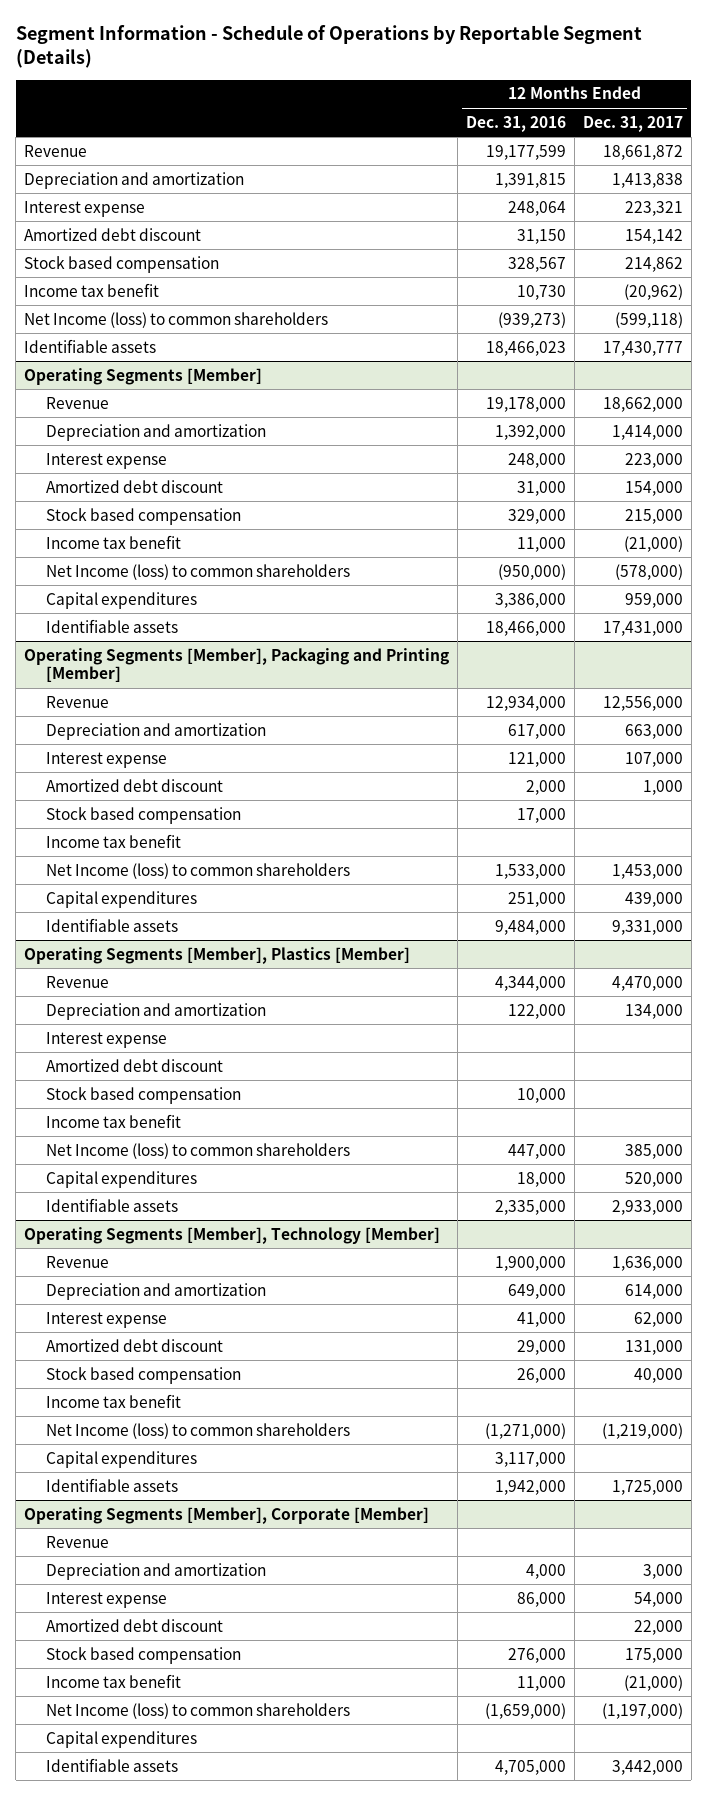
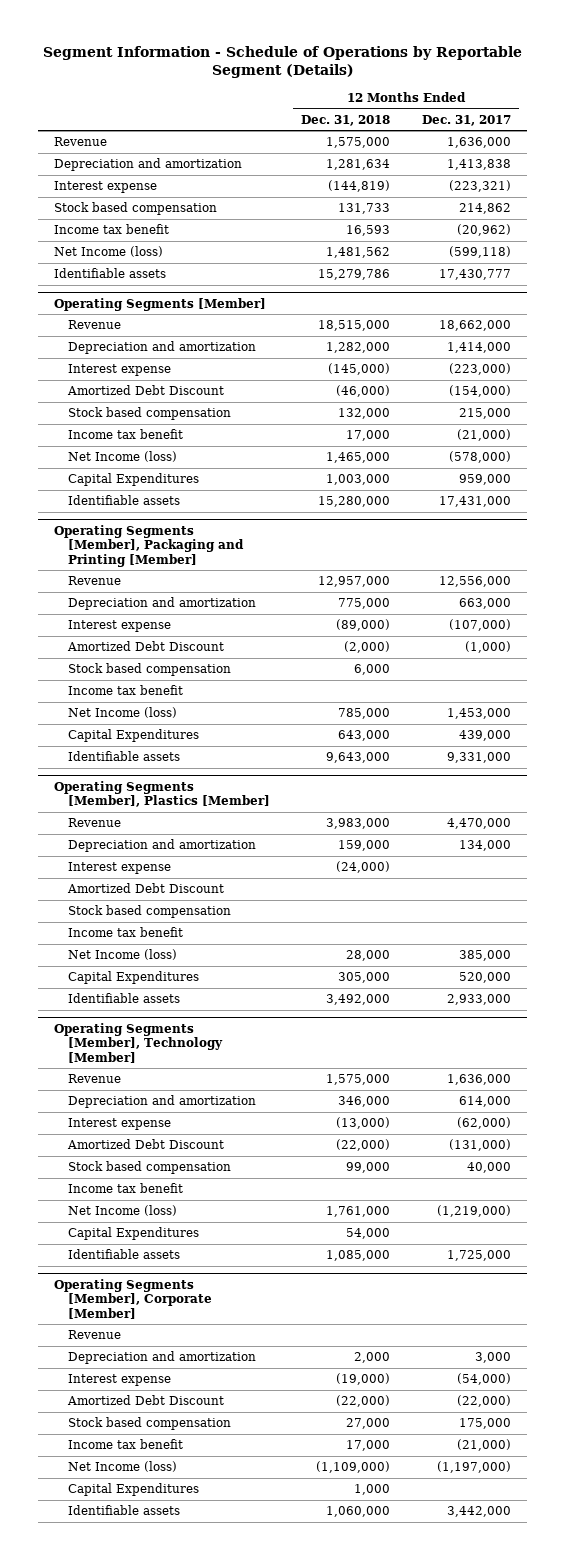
[466,115,567,132] Dec. 31, 2016 -> none
none -> [301,114,391,126] Dec. 31, 2018
[603,144,684,160] 18,661,872 -> [446,137,511,149] 1,636,000
[24,227,202,241] Amortized debt discount -> none
[625,200,684,216] 223,321 -> [448,180,511,193] (223,321)
[24,311,329,328] Net Income (loss) to common shareholders -> [54,246,164,258] Net Income (loss)
[625,452,684,468] 223,000 -> [448,363,511,376] (223,000)
[46,479,224,493] Amortized debt discount -> [66,385,224,396] Amortized Debt Discount
[625,480,684,496] 154,000 -> [448,385,511,398] (154,000)
[46,563,351,580] Net Income (loss) to common shareholders -> [67,451,177,463] Net Income (loss)
[46,591,198,609] Capital expenditures -> [67,473,199,487] Capital Expenditures
[625,751,684,767] 107,000 -> [448,619,511,632] (107,000)
[46,778,224,792] Amortized debt discount -> [66,641,224,652] Amortized Debt Discount
[643,779,684,795] 1,000 -> [464,641,511,654] (1,000)
[46,862,351,879] Net Income (loss) to common shareholders -> [67,707,177,719] Net Income (loss)
[46,890,198,908] Capital expenditures -> [67,729,199,743] Capital Expenditures
[46,1058,224,1072] Amortized debt discount -> [66,883,224,894] Amortized Debt Discount
[46,1142,351,1159] Net Income (loss) to common shareholders -> [67,949,177,961] Net Income (loss)
[46,1170,198,1188] Capital expenditures -> [67,971,199,985] Capital Expenditures
[634,1311,684,1327] 62,000 -> [456,1117,511,1130] (62,000)
[46,1338,224,1352] Amortized debt discount -> [66,1139,224,1150] Amortized Debt Discount
[625,1339,684,1355] 131,000 -> [448,1139,511,1152] (131,000)
[46,1422,351,1439] Net Income (loss) to common shareholders -> [67,1205,177,1217] Net Income (loss)
[46,1450,198,1468] Capital expenditures -> [67,1227,199,1241] Capital Expenditures
[634,1591,684,1607] 54,000 -> [456,1373,511,1386] (54,000)
[46,1618,224,1632] Amortized debt discount -> [66,1395,224,1406] Amortized Debt Discount
[634,1619,684,1635] 22,000 -> [456,1395,511,1408] (22,000)
[46,1702,351,1719] Net Income (loss) to common shareholders -> [67,1461,177,1473] Net Income (loss)
[46,1730,198,1748] Capital expenditures -> [67,1483,199,1497] Capital Expenditures

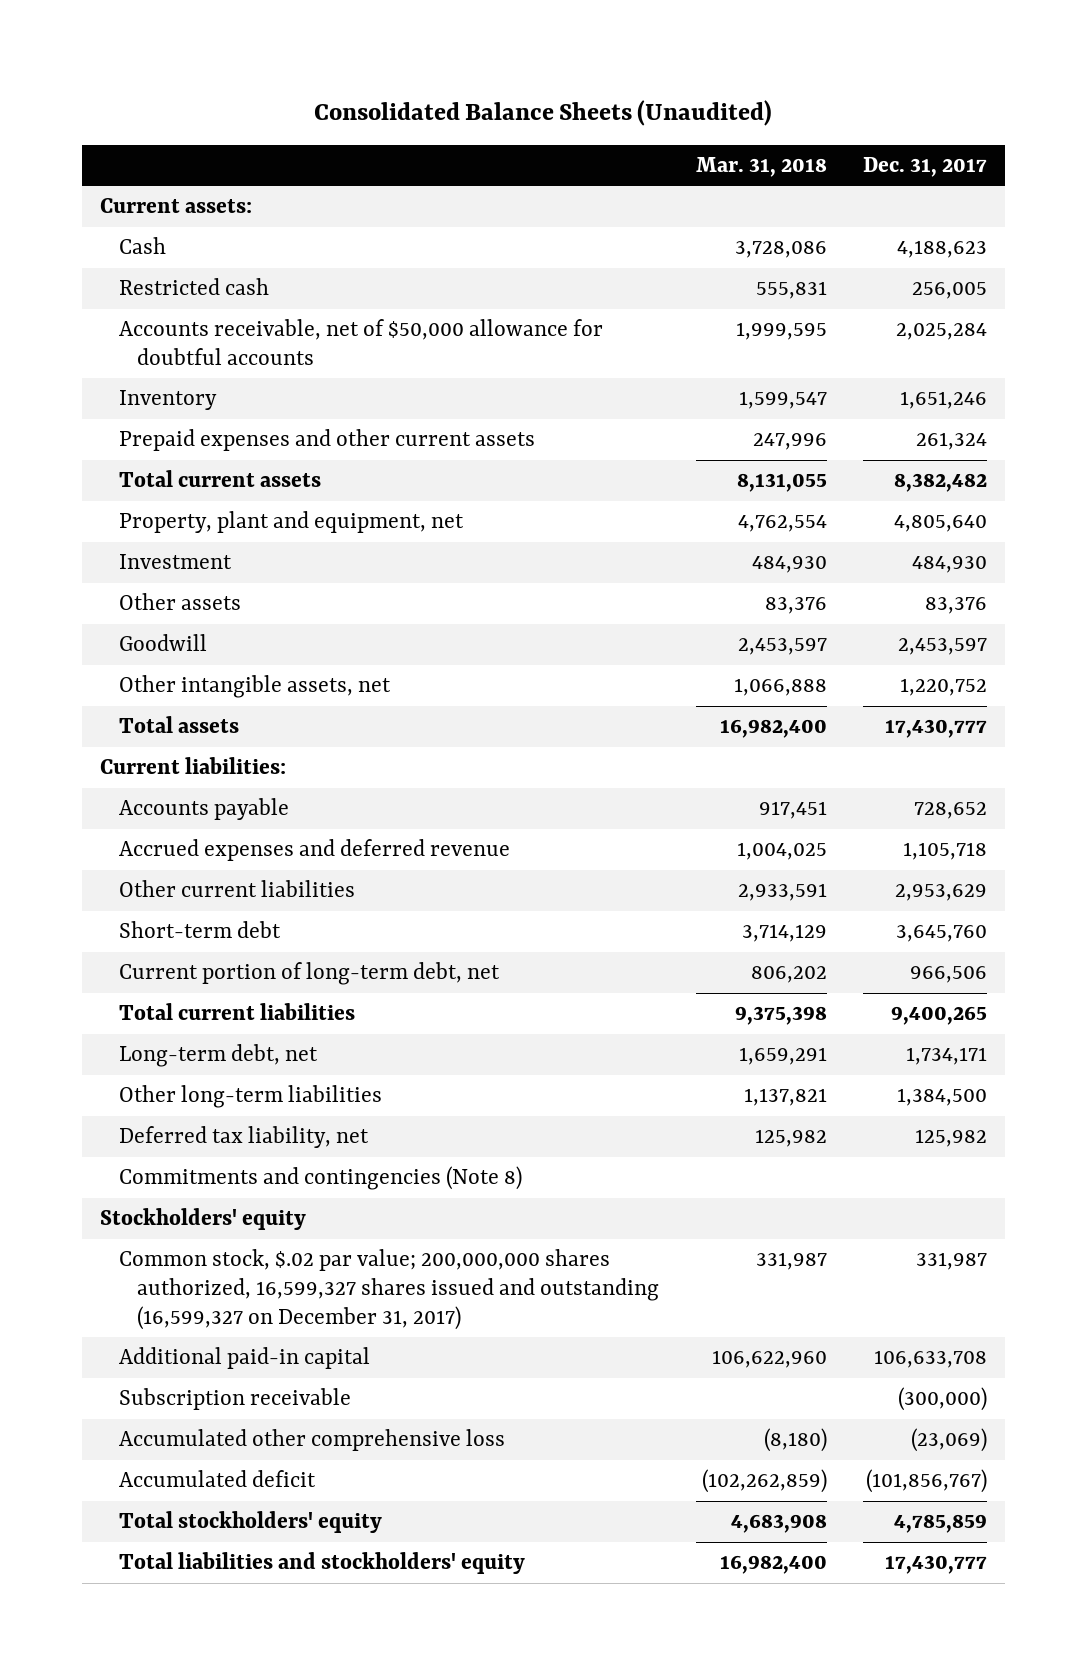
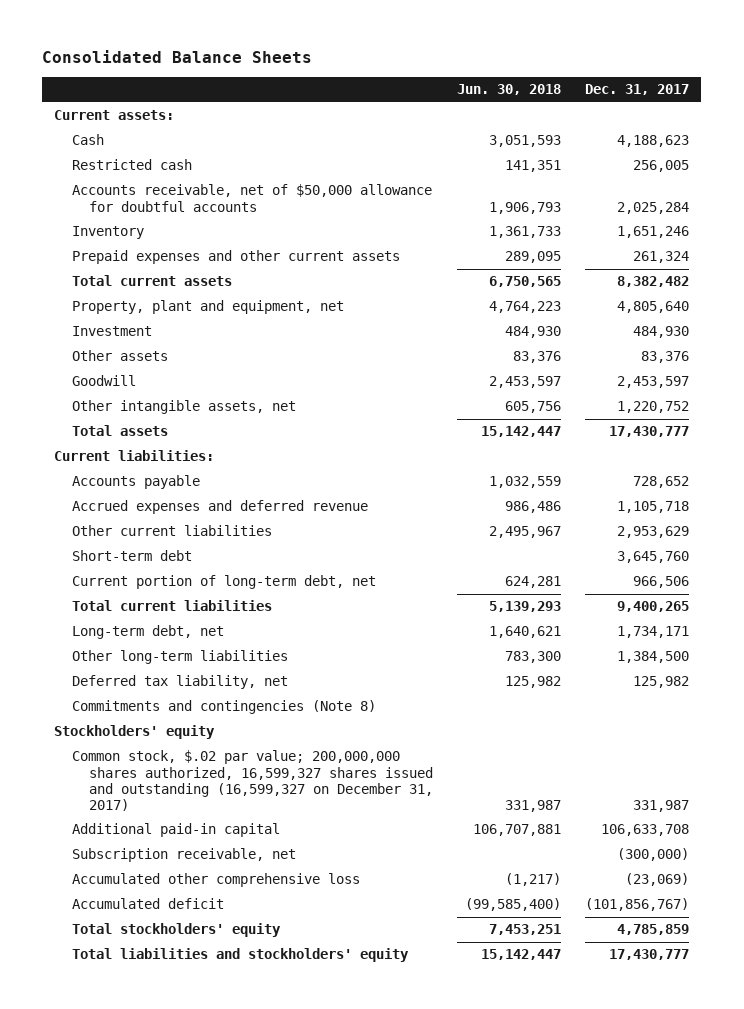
[314,100,773,127] Consolidated Balance Sheets (Unaudited) -> [42,50,313,64] Consolidated Balance Sheets
[695,156,827,177] Mar. 31, 2018 -> none
none -> [457,84,562,96] Jun. 30, 2018
[118,1388,351,1411] Subscription receivable -> [71,848,296,863] Subscription receivable, net

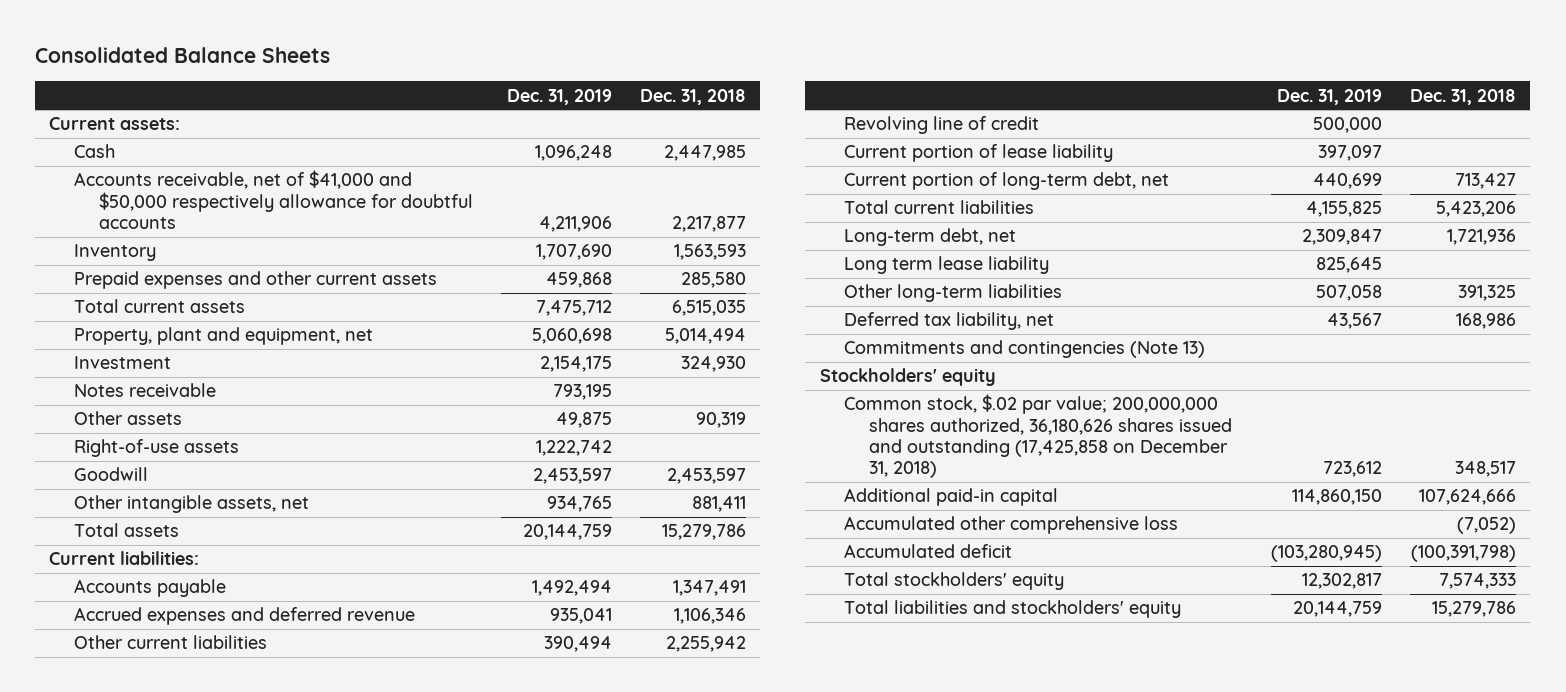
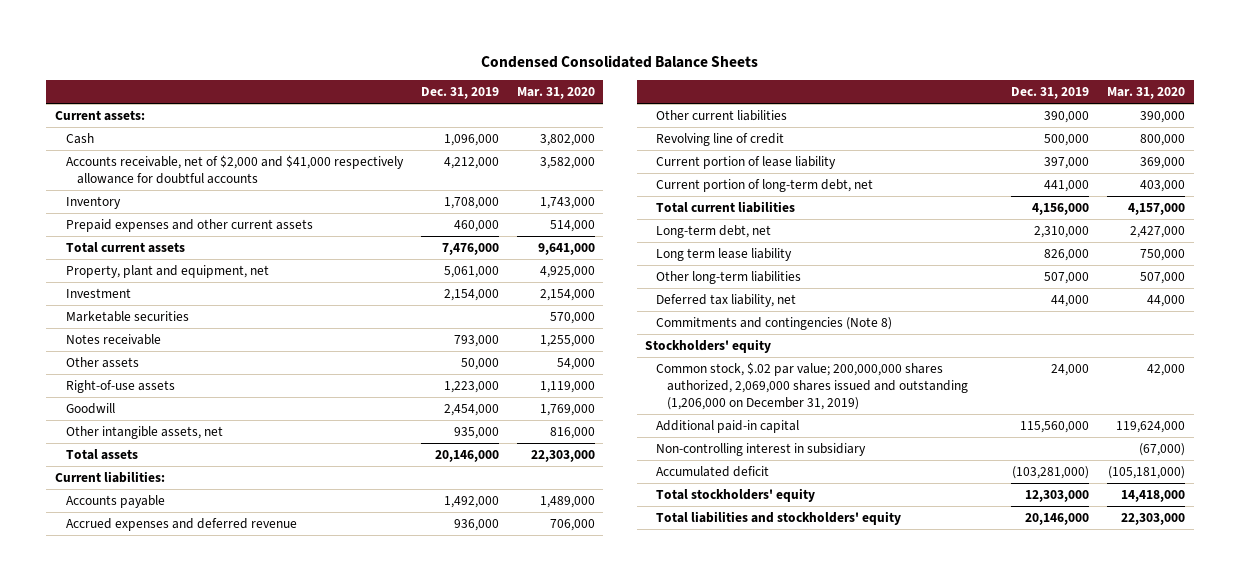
[35,47,331,64] Consolidated Balance Sheets -> [480,55,758,69] Condensed Consolidated Balance Sheets
[640,88,747,105] Dec. 31, 2018 -> none
none -> [516,87,595,100] Mar. 31, 2020
[534,145,612,162] 1,096,248 -> [443,133,499,146] 1,096,000
[74,170,473,230] Accounts receivable, net of $41,000 and $50,000 respectively allowance for doubtful accounts -> [66,154,405,184] Accounts receivable, net of $2,000 and $41,000 respectively allowance for doubtful accounts
[538,216,612,233] 4,211,906 -> [443,156,499,169] 4,212,000
[535,244,612,261] 1,707,690 -> [443,196,499,209] 1,708,000
[545,272,612,289] 459,868 -> [453,219,499,232] 460,000
[535,300,612,317] 7,475,712 -> [441,242,499,255] 7,476,000
[531,328,612,345] 5,060,698 -> [443,265,499,278] 5,061,000
[539,356,612,373] 2,154,175 -> [443,288,499,301] 2,154,000
none -> [66,310,190,322] Marketable securities
[552,384,612,401] 793,195 -> [453,334,499,347] 793,000
[555,412,612,429] 49,875 -> [460,357,499,370] 50,000
[535,440,612,457] 1,222,742 -> [443,380,499,393] 1,223,000
[532,468,612,485] 2,453,597 -> [443,403,499,416] 2,454,000
[546,496,612,513] 934,765 -> [453,426,499,439] 935,000
[522,524,612,541] 20,144,759 -> [434,449,499,462] 20,146,000
[531,580,612,597] 1,492,494 -> [443,495,499,508] 1,492,000
[549,608,612,625] 935,041 -> [453,518,499,531] 936,000
[543,636,612,653] 390,494 -> [1043,110,1089,123] 390,000
[1317,145,1382,162] 397,097 -> [1043,156,1089,169] 397,000
[1312,173,1382,190] 440,699 -> [1043,179,1089,192] 441,000
[1305,201,1382,218] 4,155,825 -> [1031,202,1089,215] 4,156,000
[1301,229,1382,246] 2,309,847 -> [1033,225,1089,238] 2,310,000
[1315,257,1382,274] 825,645 -> [1043,248,1089,261] 826,000
[1315,285,1382,302] 507,058 -> [1043,271,1089,284] 507,000
[1326,313,1382,330] 43,567 -> [1050,294,1089,307] 44,000
[844,340,1206,359] Commitments and contingencies (Note 13) -> [656,316,893,330] Commitments and contingencies (Note 8)
[844,516,1179,535] Accumulated other comprehensive loss -> none
[844,394,1232,479] Common stock, $.02 par value; 200,000,000 shares authorized, 36,180,626 shares issued and outstanding (17,425,858 on December 31, 2018) -> [656,361,969,410] Common stock, $.02 par value; 200,000,000 shares authorized, 2,069,000 shares issued and outstanding (1,206,000 on December 31, 2019)
[1322,461,1382,478] 723,612 -> [1050,363,1089,376] 24,000
[1291,489,1382,506] 114,860,150 -> [1019,420,1089,433] 115,560,000
none -> [656,442,867,456] Non-controlling interest in subsidiary
[1270,545,1382,563] (103,280,945) -> [1011,465,1089,479] (103,281,000)
[1301,573,1382,590] 12,302,817 -> [1024,489,1089,502] 12,303,000
[1292,601,1382,618] 20,144,759 -> [1024,512,1089,525] 20,146,000

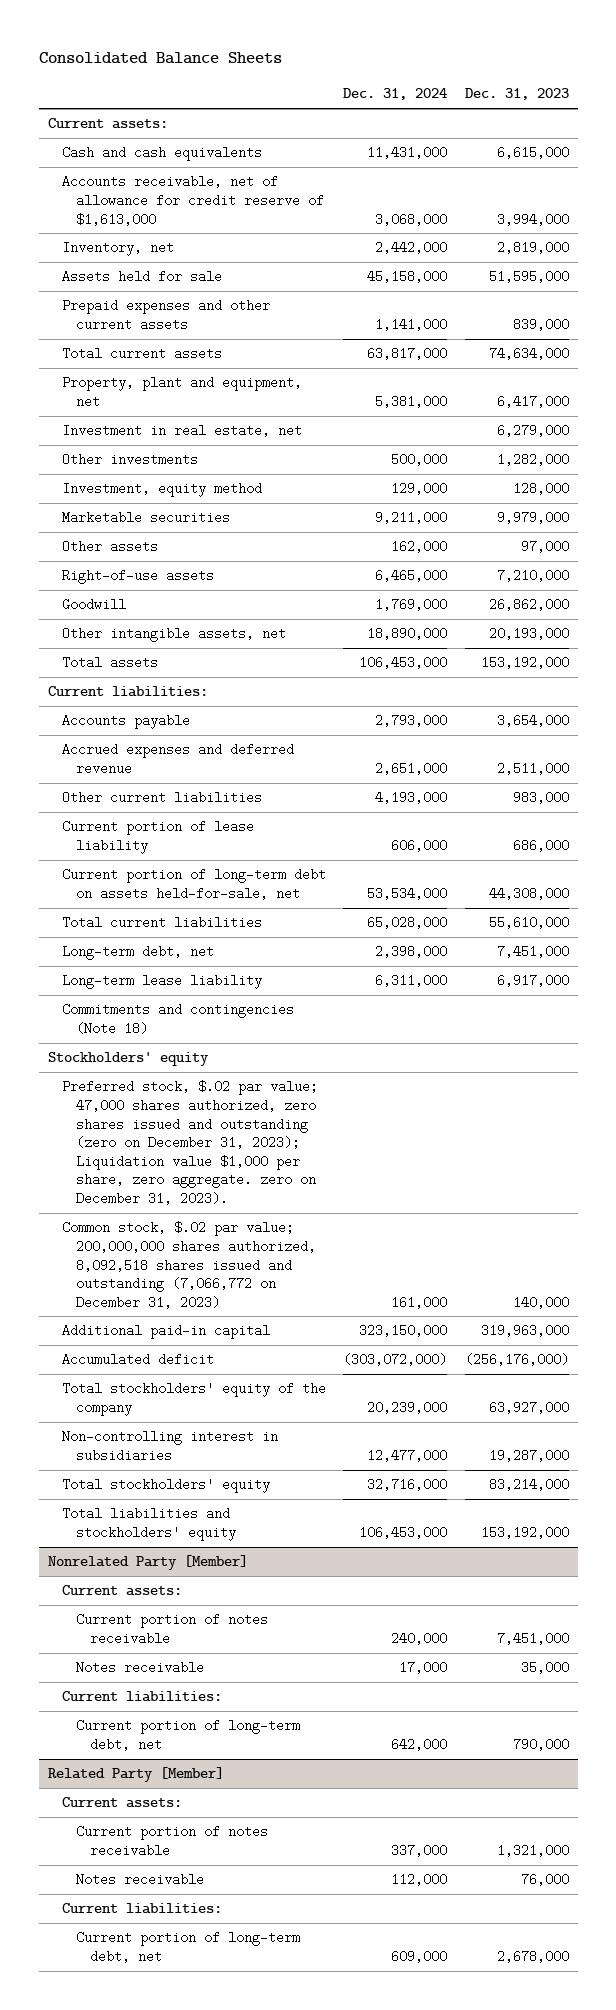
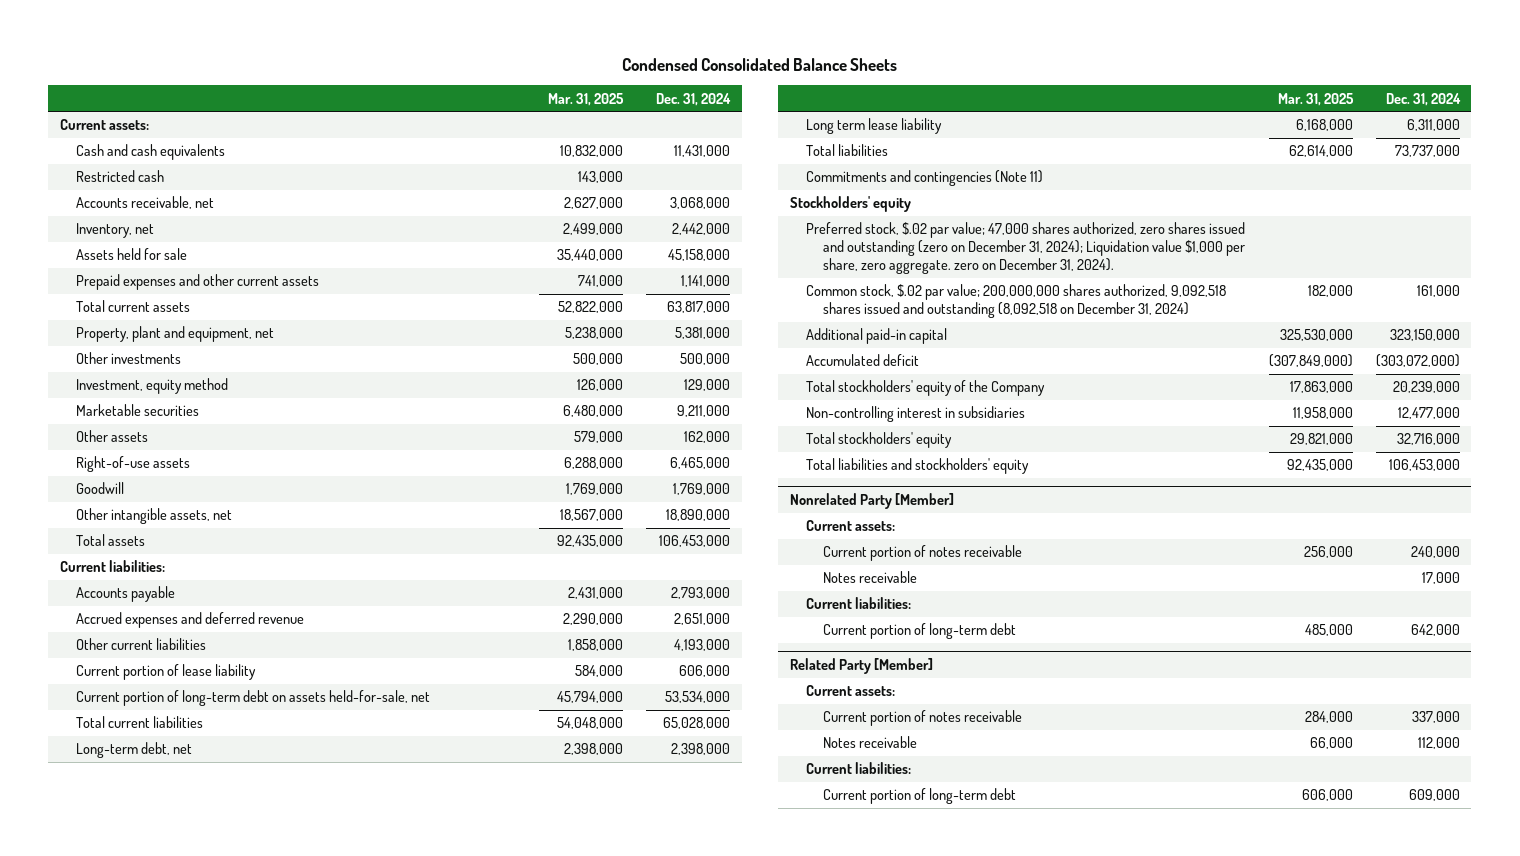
[38,52,282,65] Consolidated Balance Sheets -> [621,57,897,71] Condensed Consolidated Balance Sheets
[464,88,569,101] Dec. 31, 2023 -> none
none -> [547,92,624,106] Mar. 31, 2025
none -> [76,170,165,183] Restricted cash
[61,175,324,226] Accounts receivable, net of allowance for credit reserve of $1,613,000 -> [76,196,215,210] Accounts receivable, net
[61,424,302,438] Investment in real estate, net -> none
[61,974,262,990] Long-term lease liability -> [806,118,943,135] Long term lease liability
none -> [806,144,889,157] Total liabilities
[61,1003,294,1035] Commitments and contingencies (Note 18) -> [806,170,1044,187] Commitments and contingencies (Note 11)
[61,1080,318,1205] Preferred stock, $.02 par value; 47,000 shares authorized, zero shares issued and outstanding (zero on December 31, 2023); Liquidation value $1,000 per share, zero aggregate. zero on December 31, 2023). -> [806,222,1246,275] Preferred stock, $.02 par value; 47,000 shares authorized, zero shares issued and outstanding (zero on December 31, 2024); Liquidation value $1,000 per share, zero aggregate. zero on December 31, 2024).
[61,1221,316,1309] Common stock, $.02 par value; 200,000,000 shares authorized, 8,092,518 shares issued and outstanding (7,066,772 on December 31, 2023) -> [806,284,1227,319] Common stock, $.02 par value; 200,000,000 shares authorized, 9,092,518 shares issued and outstanding (8,092,518 on December 31, 2024)
[61,1382,326,1416] Total stockholders' equity of the company -> [806,380,1046,397] Total stockholders' equity of the Company
[75,1719,300,1751] Current portion of long-term debt, net -> [822,623,1016,640] Current portion of long-term debt
[75,1931,300,1963] Current portion of long-term debt, net -> [822,788,1016,805] Current portion of long-term debt

